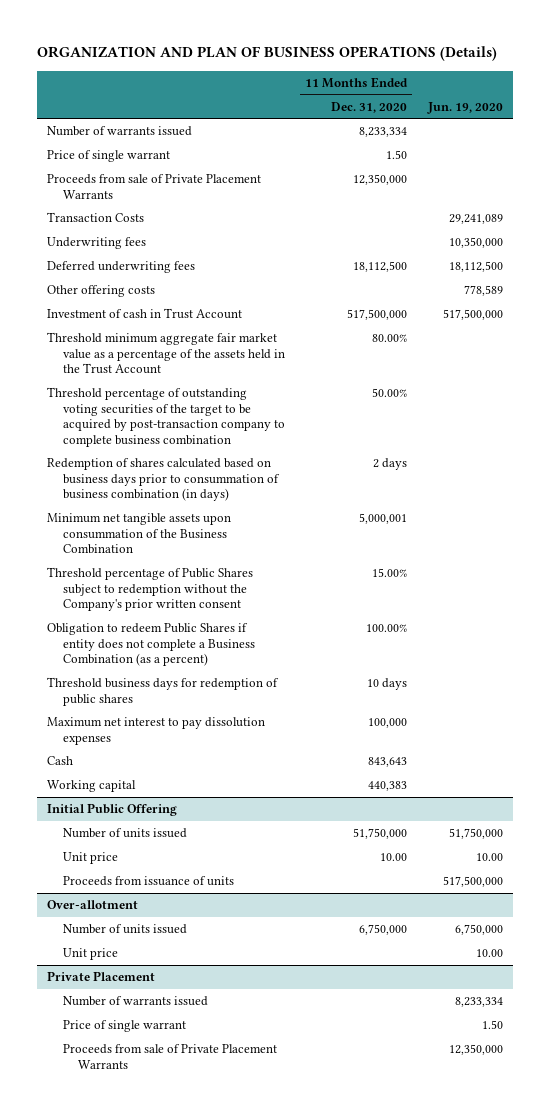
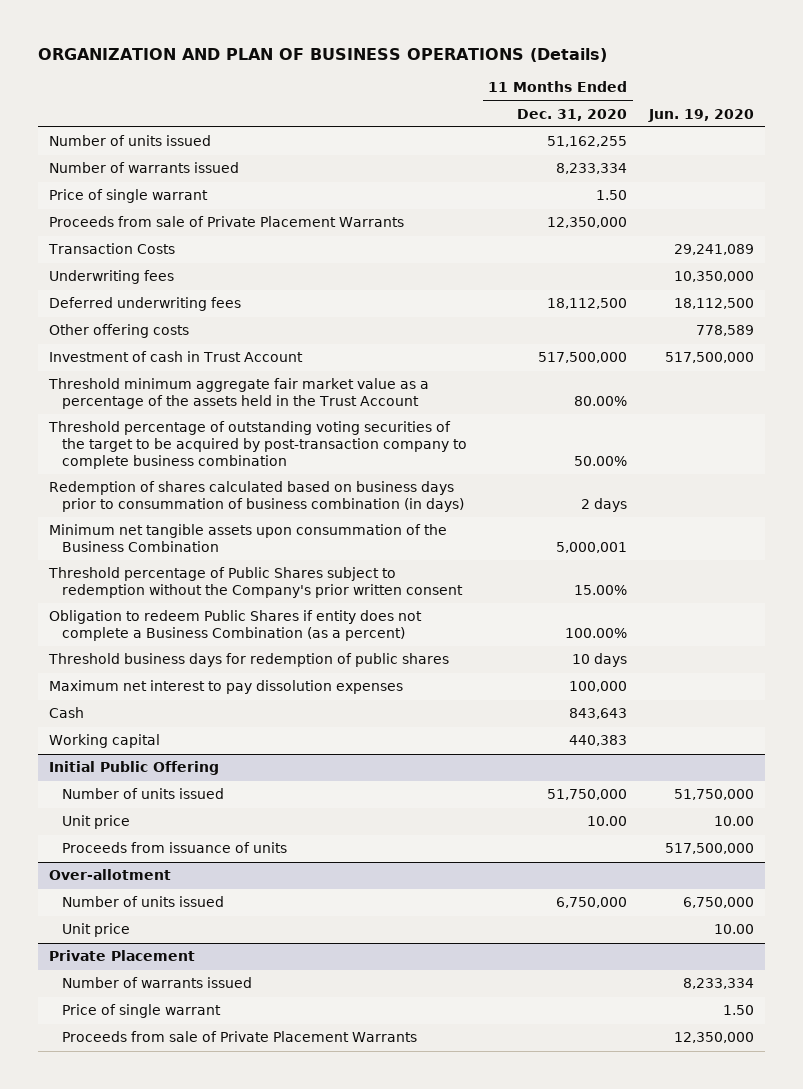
none -> [48,135,211,147] Number of units issued

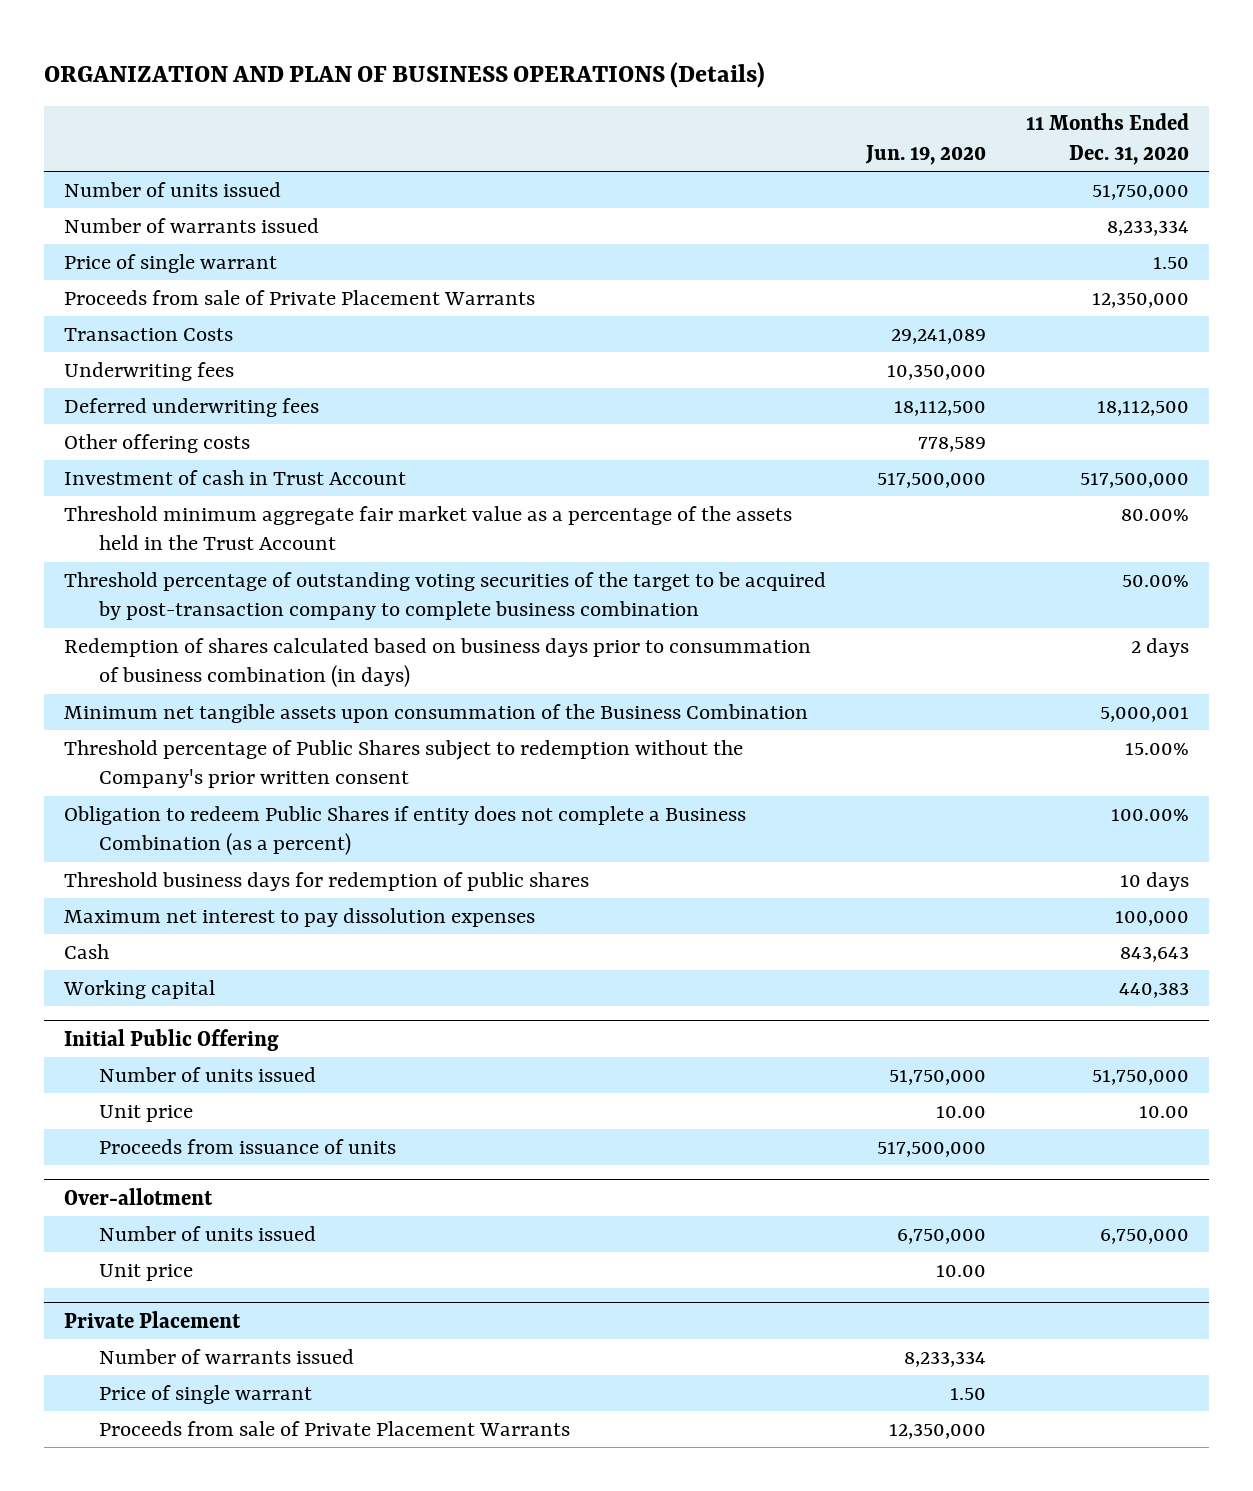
[547,136,628,148] 51,162,255 -> [1092,184,1190,200] 51,750,000

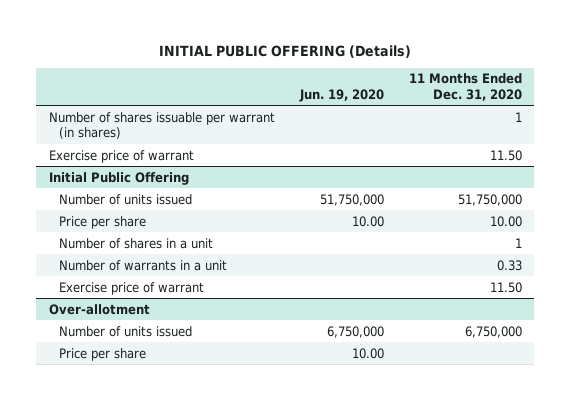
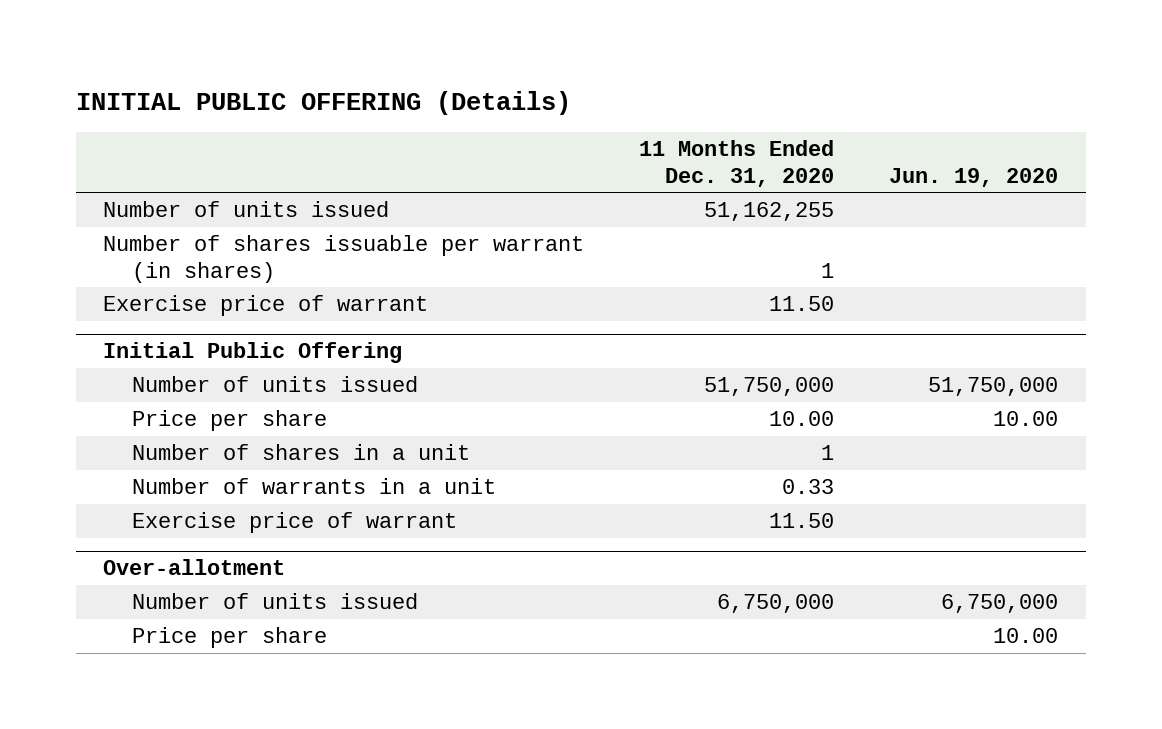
none -> [103,201,390,218] Number of units issued

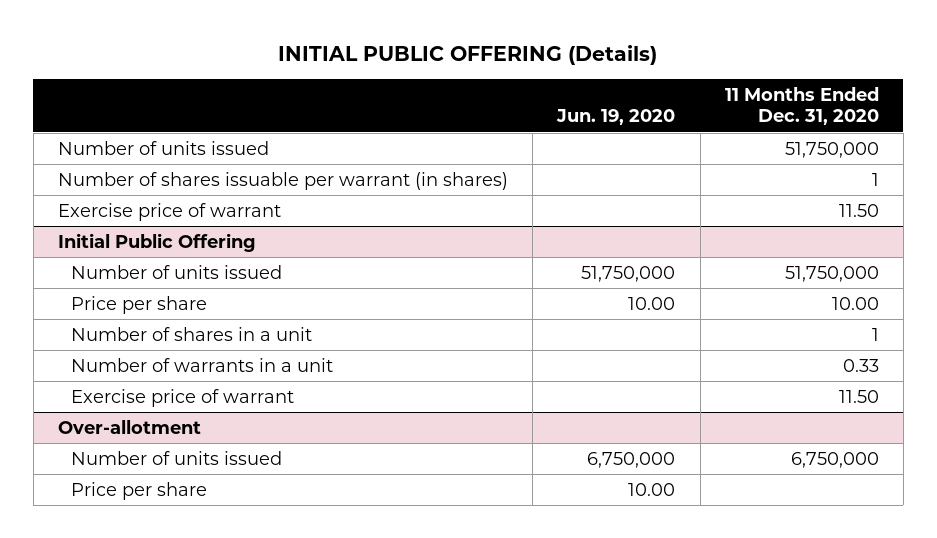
[704,202,835,222] 51,162,255 -> [784,141,879,158] 51,750,000

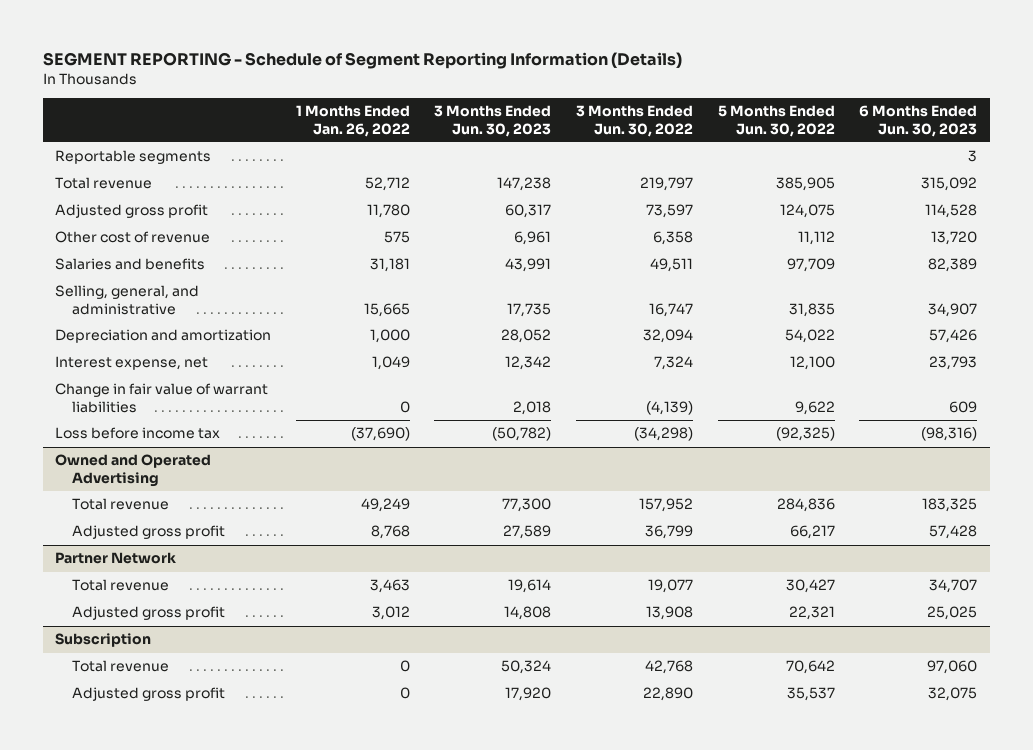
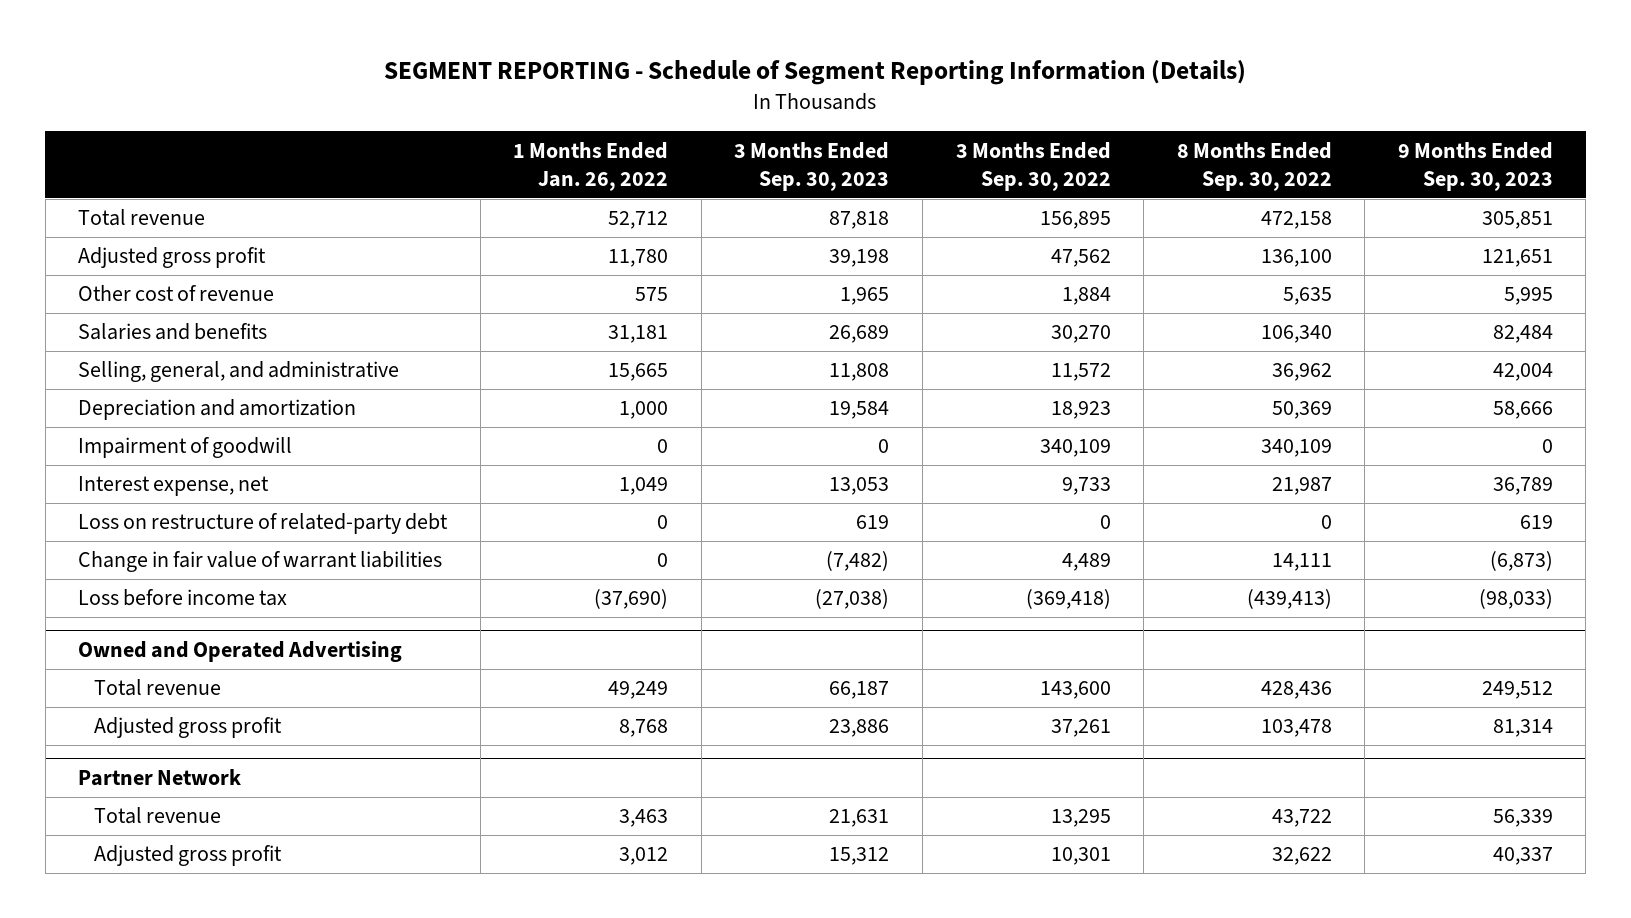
[434,105,552,137] 3 Months Ended Jun. 30, 2023 -> none
[576,105,694,137] 3 Months Ended Jun. 30, 2022 -> none
[717,105,835,137] 5 Months Ended Jun. 30, 2022 -> none
[859,105,978,137] 6 Months Ended Jun. 30, 2023 -> none
none -> [734,141,890,191] 3 Months Ended Sep. 30, 2023
none -> [955,141,1111,191] 3 Months Ended Sep. 30, 2022
none -> [1176,141,1332,191] 8 Months Ended Sep. 30, 2022
none -> [1397,141,1553,191] 9 Months Ended Sep. 30, 2023
[55,150,212,165] Reportable segments -> none
none -> [78,437,293,459] Impairment of goodwill
none -> [78,513,449,535] Loss on restructure of related-party debt
[55,633,152,648] Subscription -> none
[72,660,170,673] Total revenue -> none
[72,687,226,702] Adjusted gross profit -> none

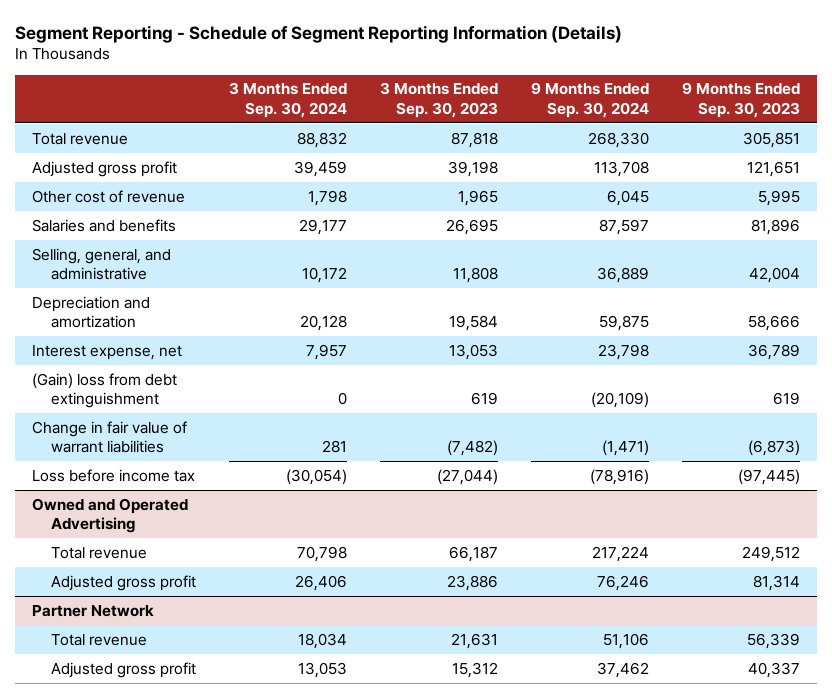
[384,60,1247,86] SEGMENT REPORTING - Schedule of Segment Reporting Information (Details) -> [15,24,623,43] Segment Reporting - Schedule of Segment Reporting Information (Details)
[513,141,669,191] 1 Months Ended Jan. 26, 2022 -> none
[955,141,1111,191] 3 Months Ended Sep. 30, 2022 -> none
[1176,141,1332,191] 8 Months Ended Sep. 30, 2022 -> none
none -> [228,82,347,118] 3 Months Ended Sep. 30, 2024
none -> [530,82,649,118] 9 Months Ended Sep. 30, 2024
[829,325,890,344] 26,689 -> [445,218,498,235] 26,695
[1492,325,1553,344] 82,484 -> [751,218,801,235] 81,896
[78,437,293,459] Impairment of goodwill -> none
[78,513,449,535] Loss on restructure of related-party debt -> [31,372,177,408] (Gain) loss from debt extinguishment
[815,589,890,610] (27,038) -> [436,468,498,485] (27,044)
[1478,589,1553,610] (98,033) -> [738,468,801,485] (97,445)

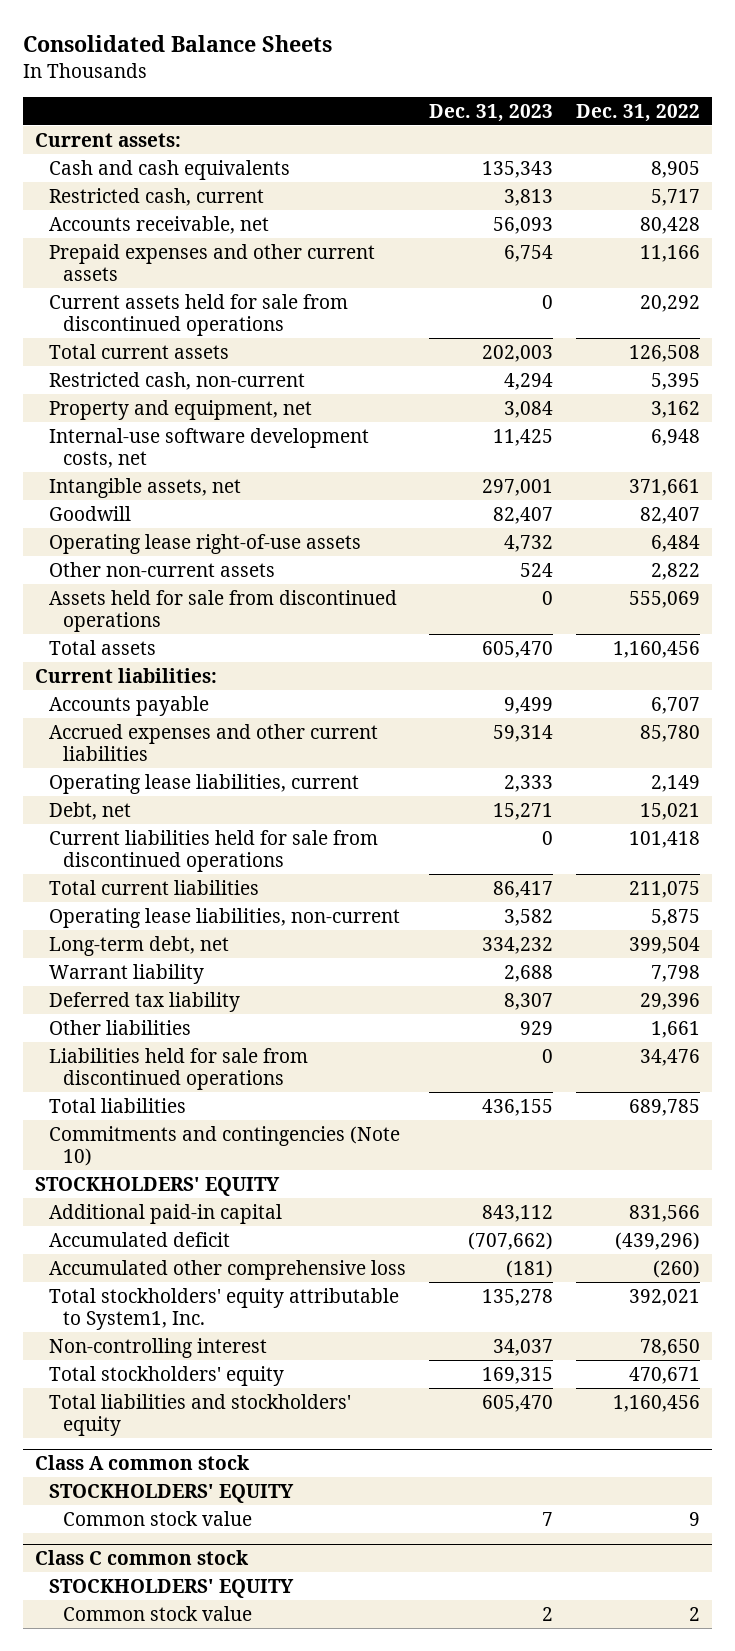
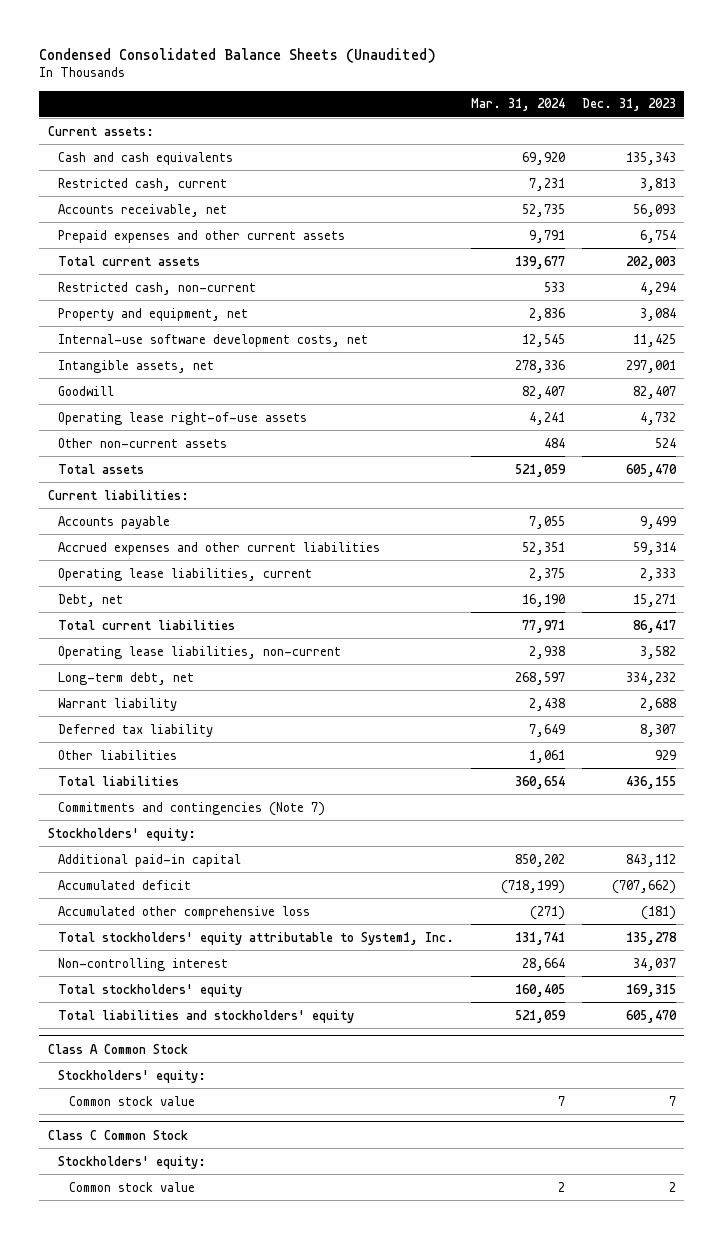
[23,35,333,53] Consolidated Balance Sheets -> [39,47,437,63] Condensed Consolidated Balance Sheets (Unaudited)
[576,103,701,122] Dec. 31, 2022 -> none
none -> [471,98,566,112] Mar. 31, 2024
[49,293,349,337] Current assets held for sale from discontinued operations -> none
[49,589,398,633] Assets held for sale from discontinued operations -> none
[49,829,379,873] Current liabilities held for sale from discontinued operations -> none
[49,1047,309,1091] Liabilities held for sale from discontinued operations -> none
[49,1125,401,1167] Commitments and contingencies (Note 10) -> [58,801,326,816] Commitments and contingencies (Note 7)
[34,1176,280,1196] STOCKHOLDERS' EQUITY -> [47,827,196,841] Stockholders' equity:
[34,1454,250,1470] Class A common stock -> [47,1043,188,1054] Class A Common Stock
[49,1483,295,1503] STOCKHOLDERS' EQUITY -> [58,1069,207,1083] Stockholders' equity:
[34,1549,249,1565] Class C common stock -> [47,1129,188,1140] Class C Common Stock
[49,1578,295,1598] STOCKHOLDERS' EQUITY -> [58,1155,207,1169] Stockholders' equity:

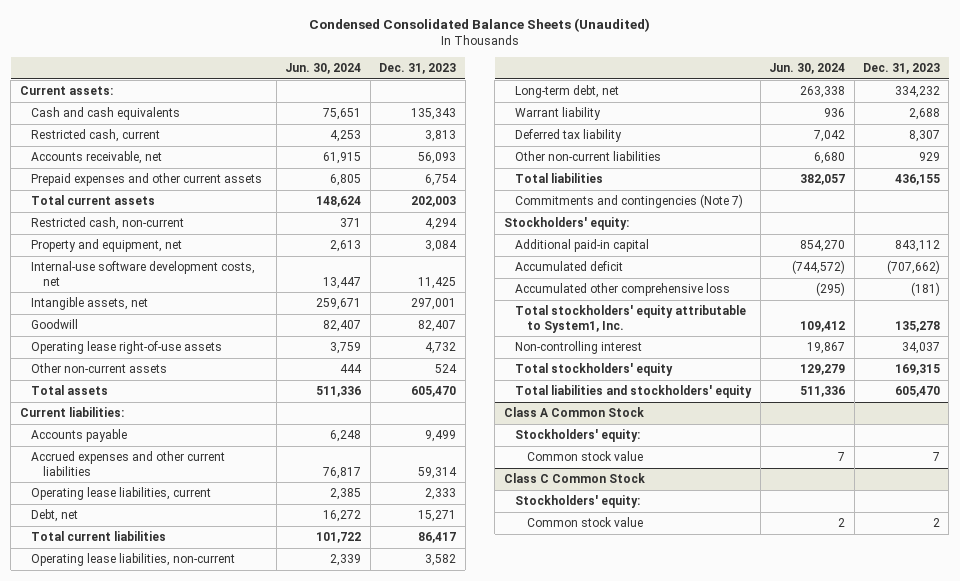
[471,98,566,112] Mar. 31, 2024 -> none
none -> [285,63,362,75] Jun. 30, 2024
[58,749,178,760] Other liabilities -> [515,151,662,162] Other non-current liabilities

